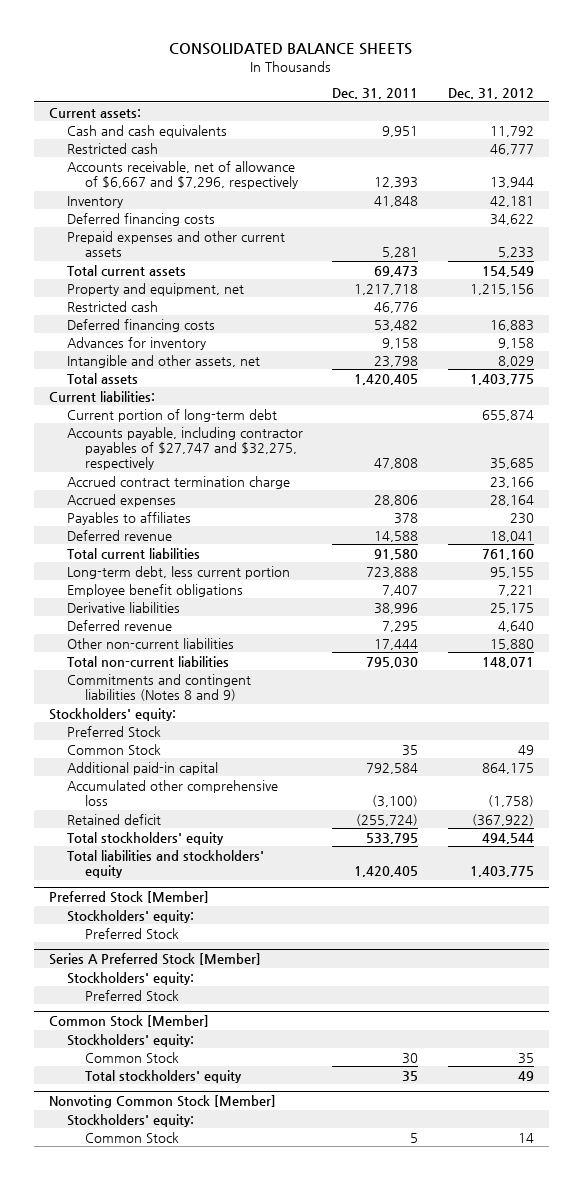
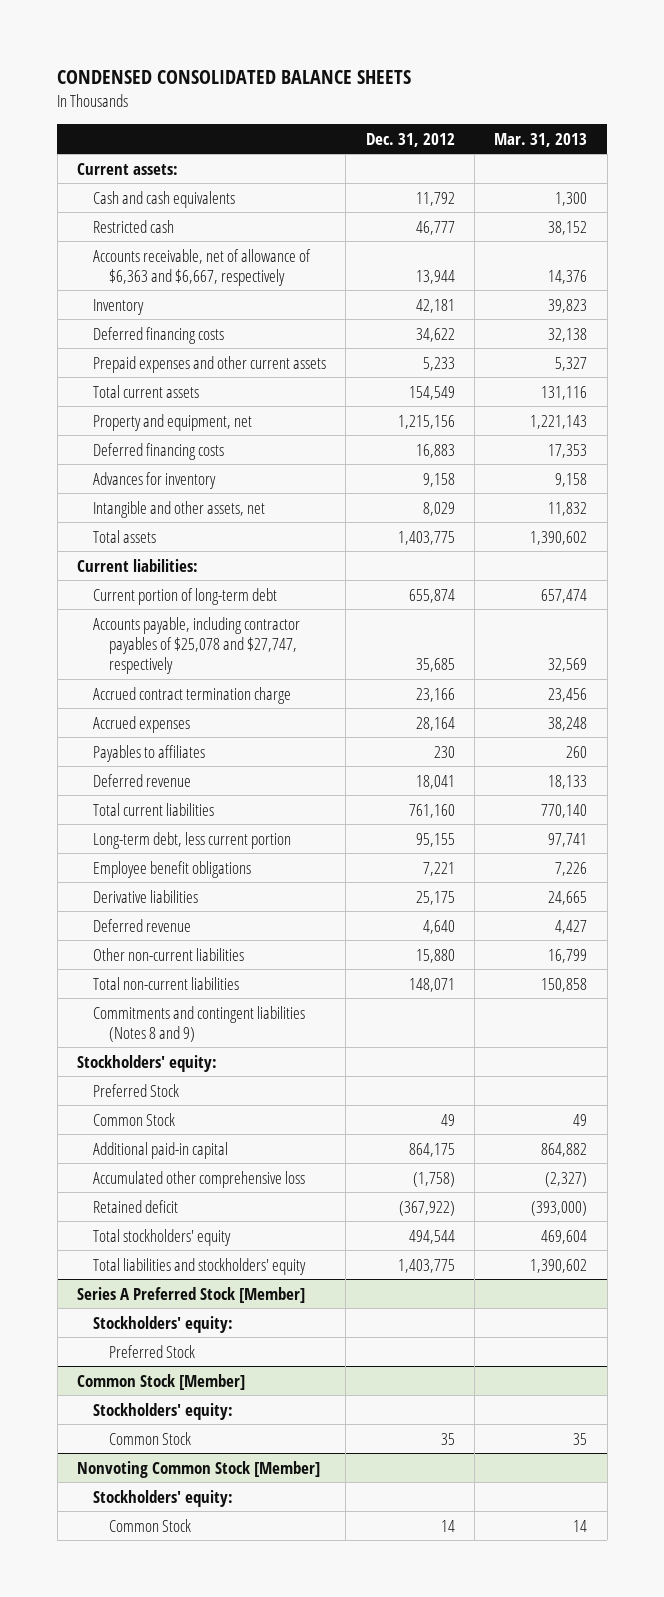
[169,43,413,56] CONSOLIDATED BALANCE SHEETS -> [57,69,412,84] CONDENSED CONSOLIDATED BALANCE SHEETS
[332,88,419,100] Dec. 31, 2011 -> none
none -> [494,132,588,147] Mar. 31, 2013
[66,160,298,190] Accounts receivable, net of allowance of $6,667 and $7,296, respectively -> [92,248,311,287] Accounts receivable, net of allowance of $6,363 and $6,667, respectively
[66,300,158,312] Restricted cash -> none
[66,426,303,471] Accounts payable, including contractor payables of $27,747 and $32,275, respectively -> [92,616,300,675] Accounts payable, including contractor payables of $25,078 and $27,747, respectively
[48,891,209,904] Preferred Stock [Member] -> none
[66,909,194,923] Stockholders' equity: -> none
[84,927,179,939] Preferred Stock -> none
[84,1069,242,1083] Total stockholders' equity -> none

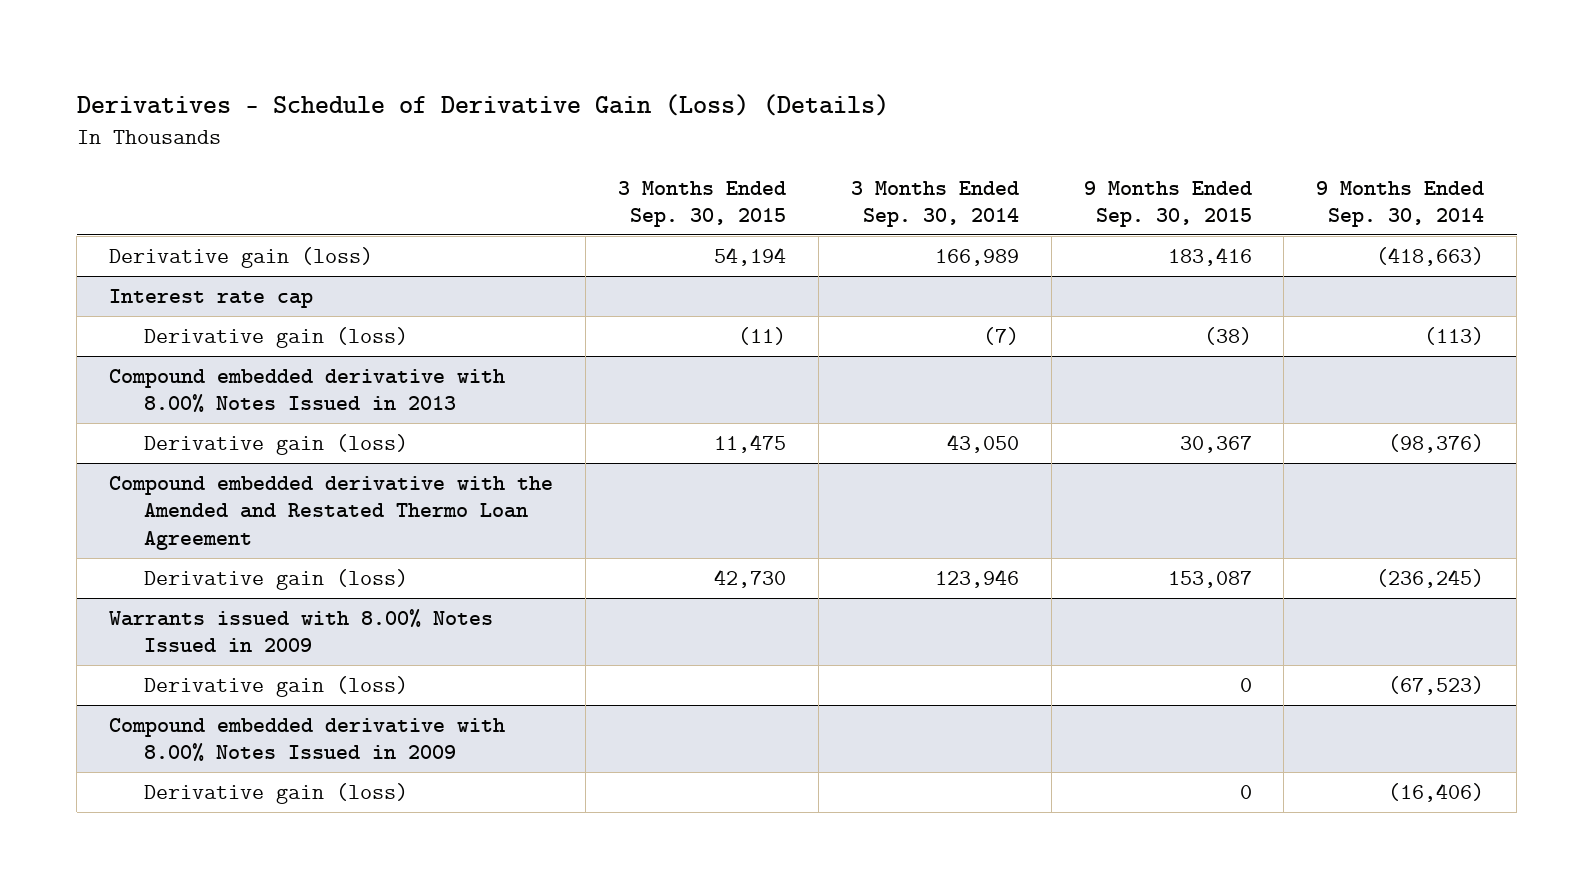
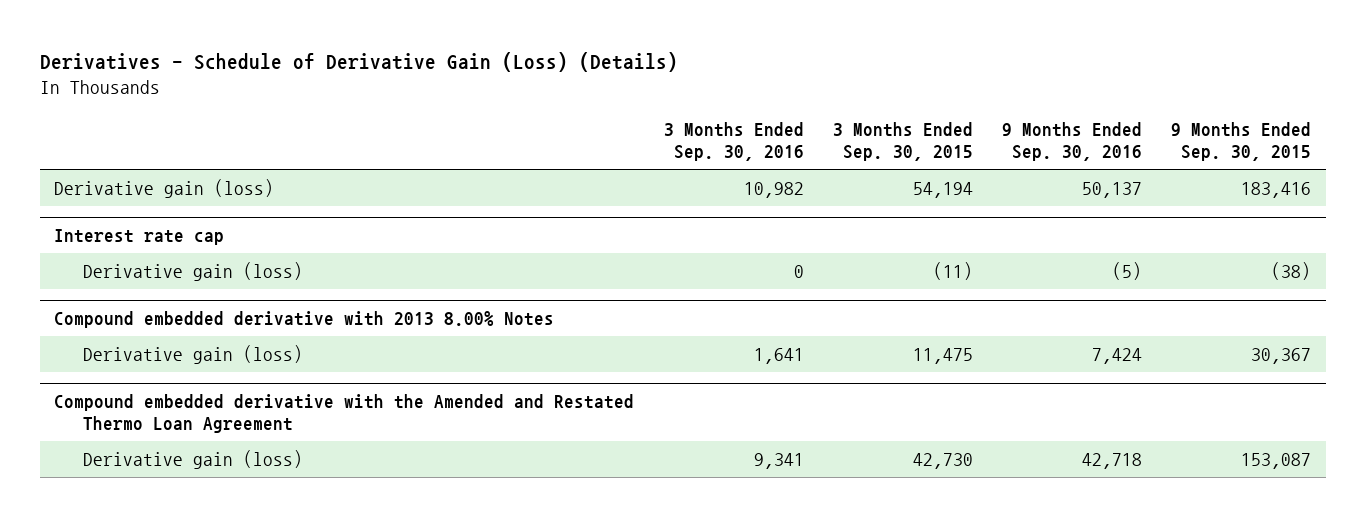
[850,180,1019,227] 3 Months Ended Sep. 30, 2014 -> none
[1316,180,1485,227] 9 Months Ended Sep. 30, 2014 -> none
none -> [663,122,804,162] 3 Months Ended Sep. 30, 2016
none -> [1001,122,1142,162] 9 Months Ended Sep. 30, 2016
[109,369,506,413] Compound embedded derivative with 8.00% Notes Issued in 2013 -> [54,310,555,328] Compound embedded derivative with 2013 8.00% Notes
[109,609,494,653] Warrants issued with 8.00% Notes Issued in 2009 -> none
[143,676,408,698] Derivative gain (loss) -> none
[109,718,506,762] Compound embedded derivative with 8.00% Notes Issued in 2009 -> none
[143,783,408,805] Derivative gain (loss) -> none

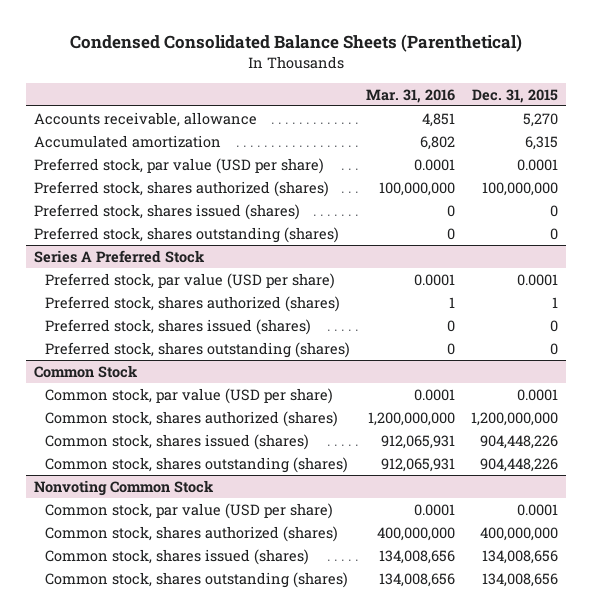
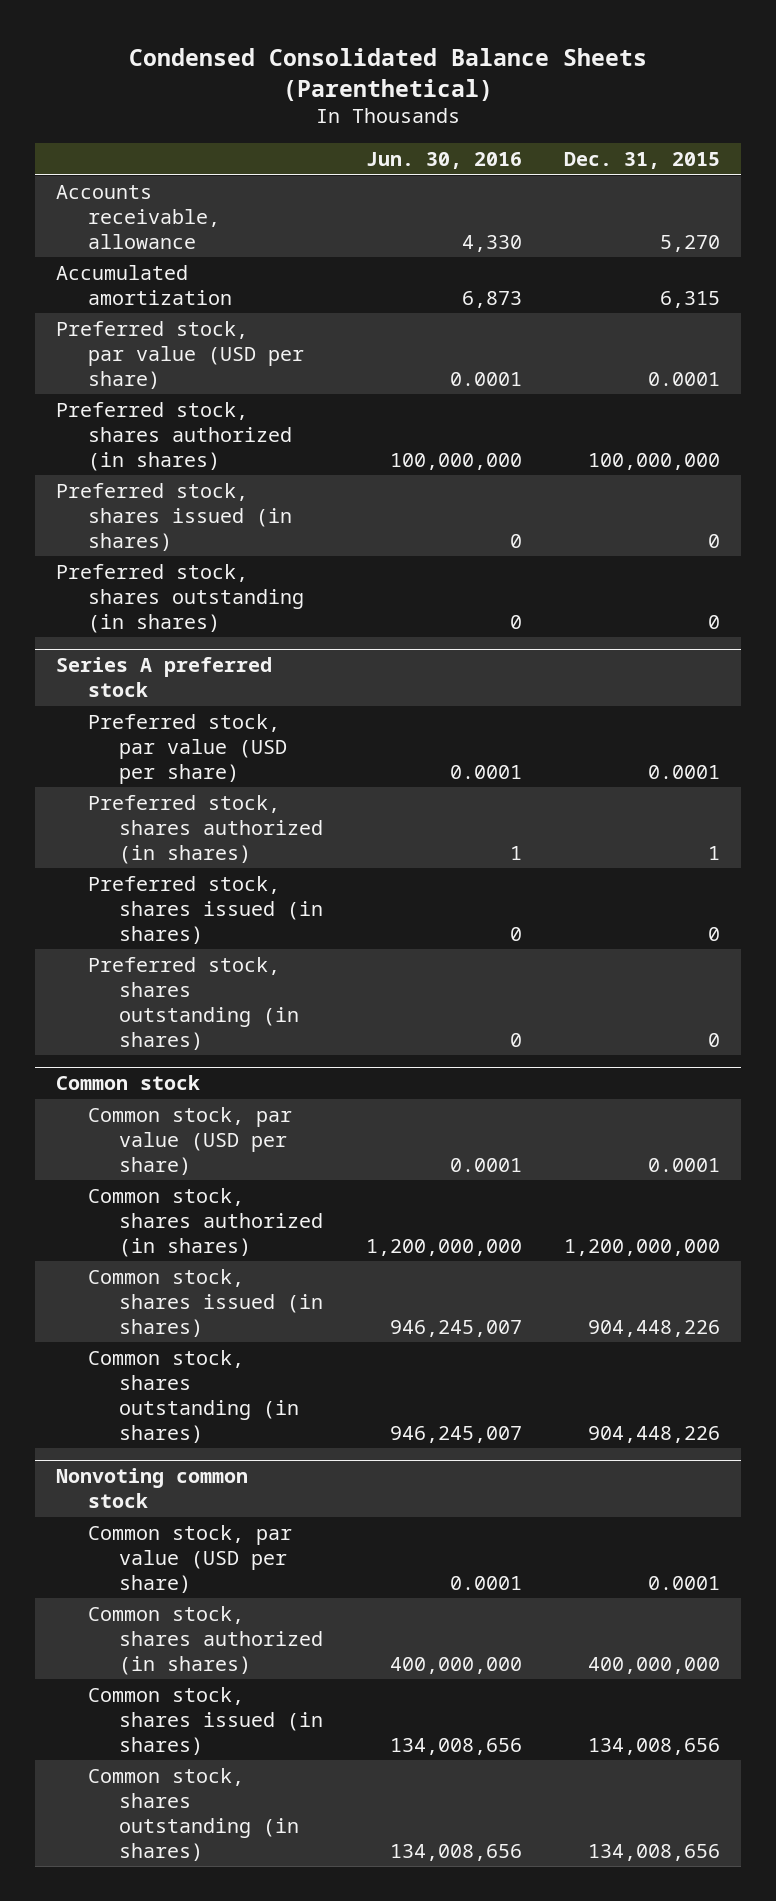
[365,88,455,103] Mar. 31, 2016 -> none
none -> [365,152,522,170] Jun. 30, 2016
[33,180,329,197] Preferred stock, shares authorized (shares) -> [56,401,292,471] Preferred stock, shares authorized (in shares)
[33,203,300,220] Preferred stock, shares issued (shares) -> [56,482,292,551] Preferred stock, shares issued (in shares)
[33,226,339,243] Preferred stock, shares outstanding (shares) -> [56,563,304,633] Preferred stock, shares outstanding (in shares)
[33,249,205,263] Series A Preferred Stock -> [56,657,273,698] Series A preferred stock
[44,295,340,312] Preferred stock, shares authorized (shares) -> [87,794,324,864] Preferred stock, shares authorized (in shares)
[44,318,311,335] Preferred stock, shares issued (shares) -> [87,875,324,944] Preferred stock, shares issued (in shares)
[44,341,350,358] Preferred stock, shares outstanding (shares) -> [87,956,300,1050] Preferred stock, shares outstanding (in shares)
[33,364,138,378] Common Stock -> [56,1075,201,1091] Common stock
[44,410,338,427] Common stock, shares authorized (shares) -> [87,1187,324,1257] Common stock, shares authorized (in shares)
[44,433,309,450] Common stock, shares issued (shares) -> [87,1268,324,1337] Common stock, shares issued (in shares)
[44,456,348,473] Common stock, shares outstanding (shares) -> [87,1349,300,1443] Common stock, shares outstanding (in shares)
[33,479,214,496] Nonvoting Common Stock -> [56,1468,249,1509] Nonvoting common stock
[44,525,338,542] Common stock, shares authorized (shares) -> [87,1605,324,1675] Common stock, shares authorized (in shares)
[44,548,309,565] Common stock, shares issued (shares) -> [87,1686,324,1755] Common stock, shares issued (in shares)
[44,571,348,588] Common stock, shares outstanding (shares) -> [87,1767,300,1861] Common stock, shares outstanding (in shares)

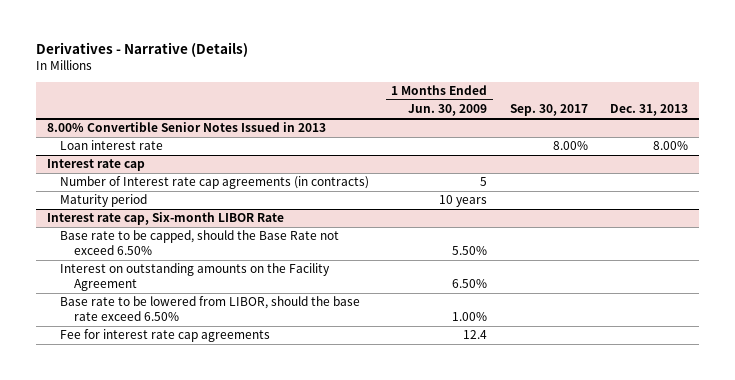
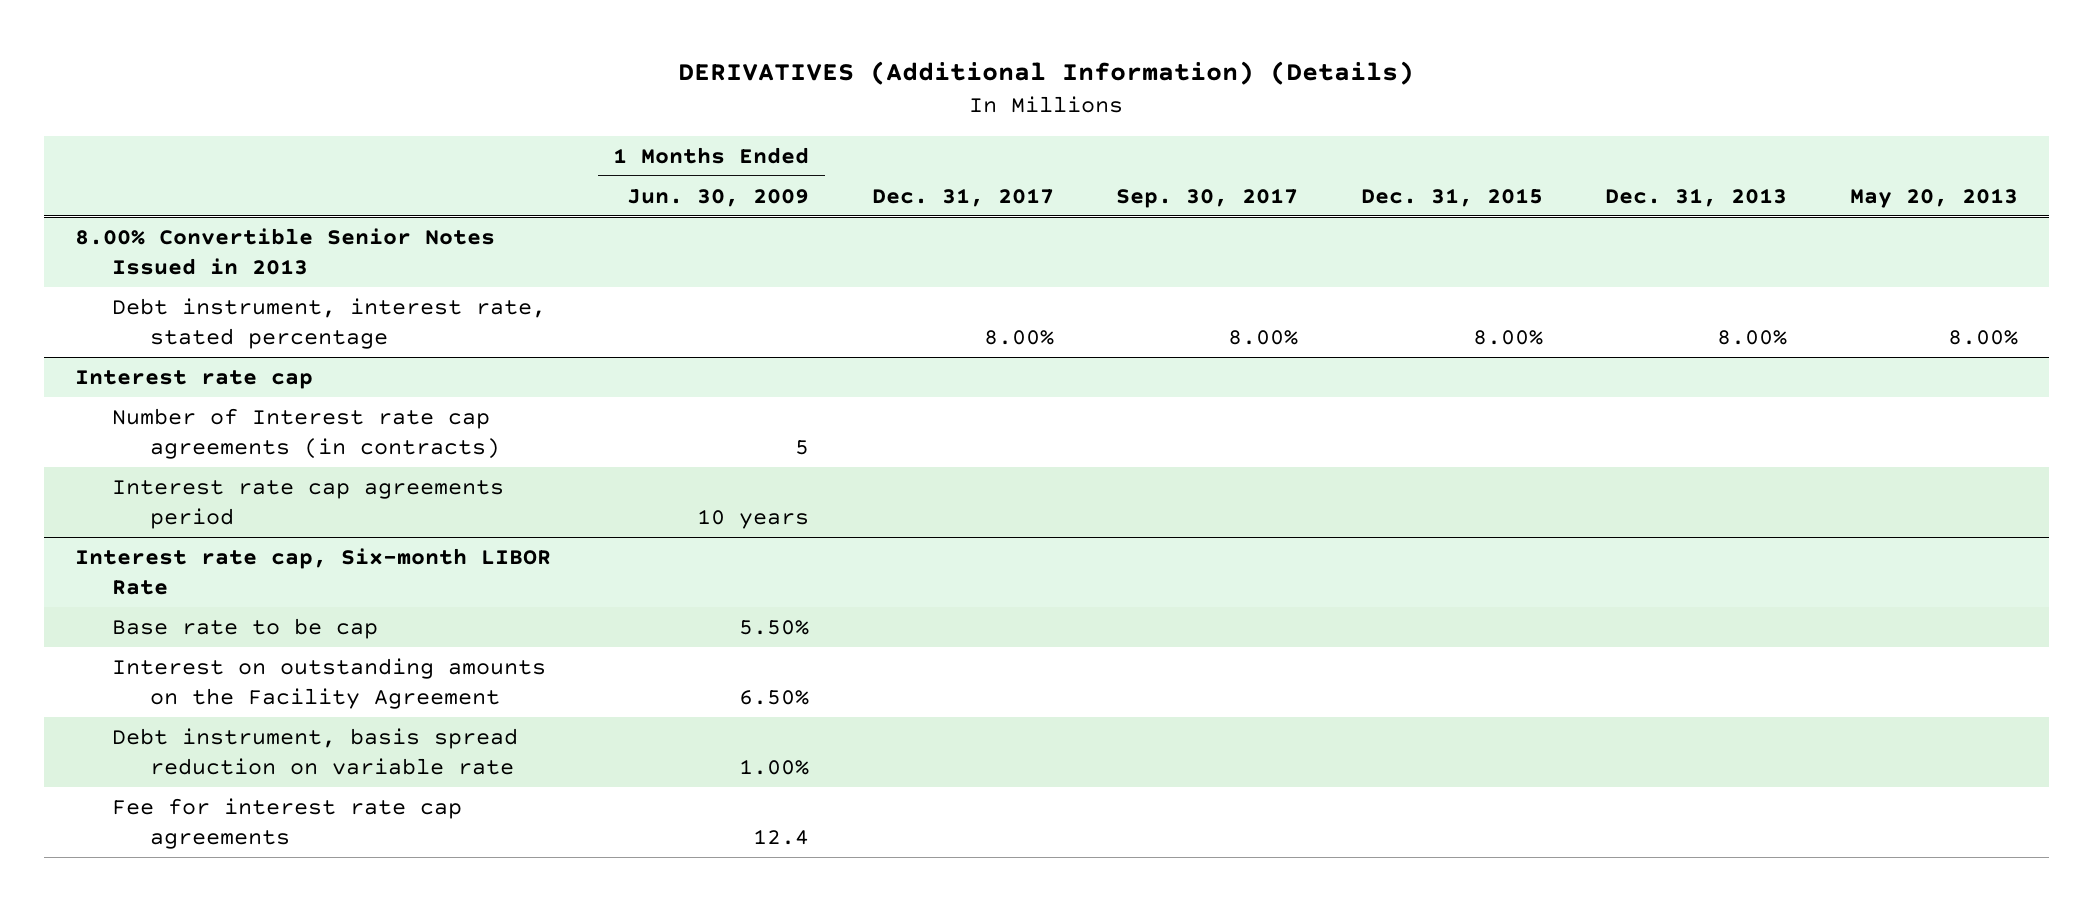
[35,42,248,58] Derivatives - Narrative (Details) -> [678,61,1415,86] DERIVATIVES (Additional Information) (Details)
none -> [871,187,1054,207] Dec. 31, 2017
none -> [1360,187,1543,207] Dec. 31, 2015
none -> [1849,187,2018,208] May 20, 2013
[60,140,164,151] Loan interest rate -> [112,298,547,349] Debt instrument, interest rate, stated percentage
[60,194,148,208] Maturity period -> [112,480,505,529] Interest rate cap agreements period
[60,230,340,255] Base rate to be capped, should the Base Rate not exceed 6.50% -> [112,618,379,640] Base rate to be cap
[60,296,361,321] Base rate to be lowered from LIBOR, should the base rate exceed 6.50% -> [112,728,519,775] Debt instrument, basis spread reduction on variable rate

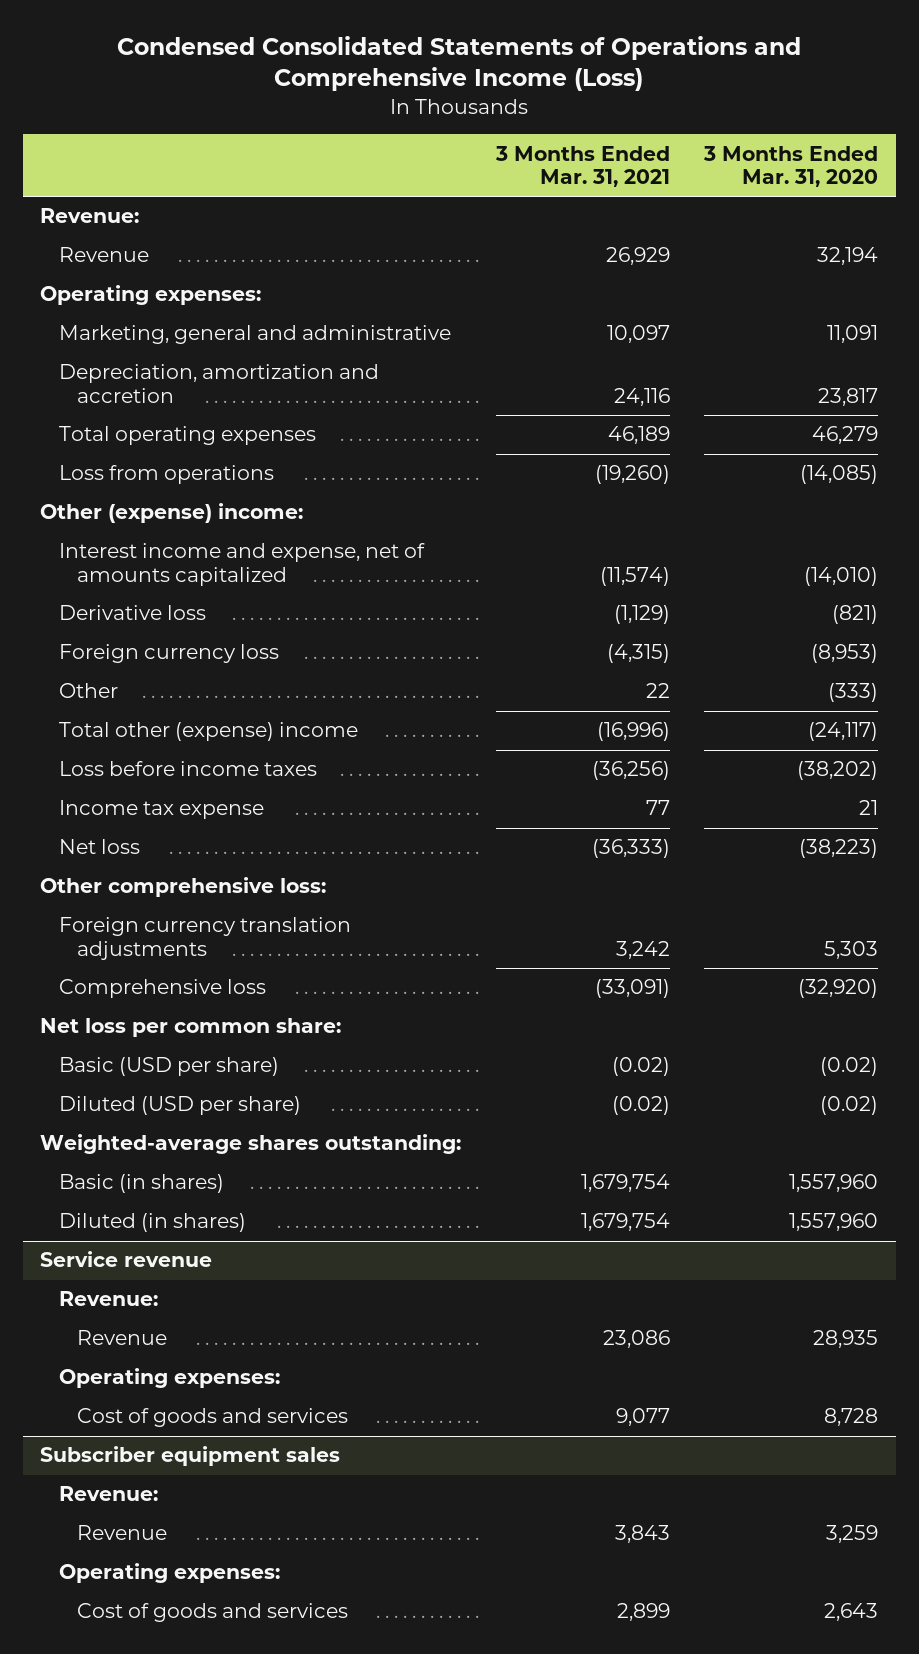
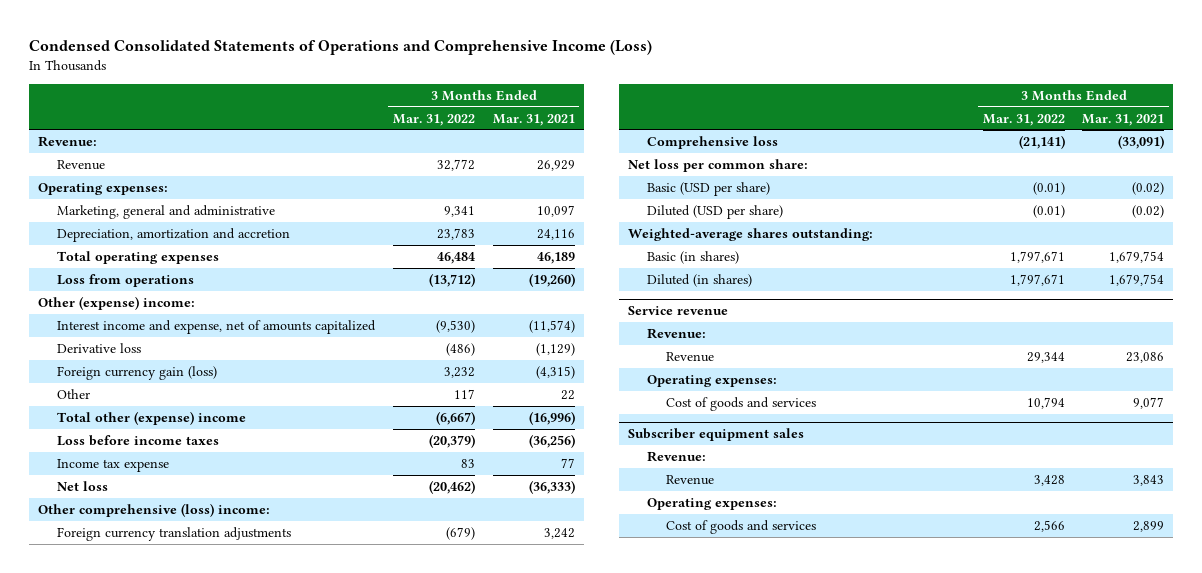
[703,145,879,188] 3 Months Ended Mar. 31, 2020 -> none
none -> [392,113,475,126] Mar. 31, 2022
[58,644,279,664] Foreign currency loss -> [57,365,218,380] Foreign currency gain (loss)
[40,877,327,898] Other comprehensive loss: -> [37,502,270,517] Other comprehensive (loss) income:

